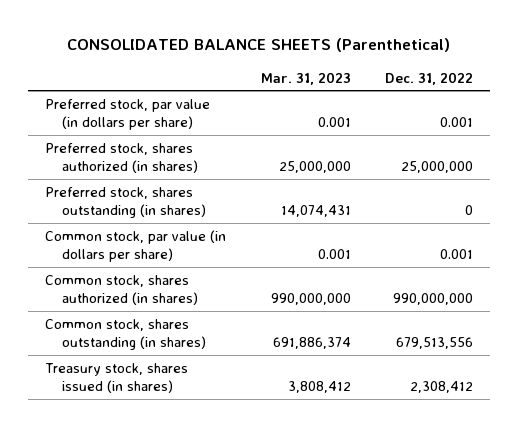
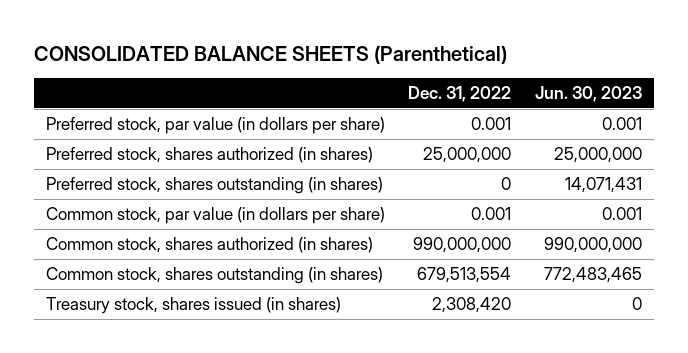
[260,71,351,85] Mar. 31, 2023 -> none
none -> [535,86,643,103] Jun. 30, 2023
[396,337,474,350] 679,513,556 -> [417,267,512,284] 679,513,554
[410,381,474,394] 2,308,412 -> [432,297,512,314] 2,308,420

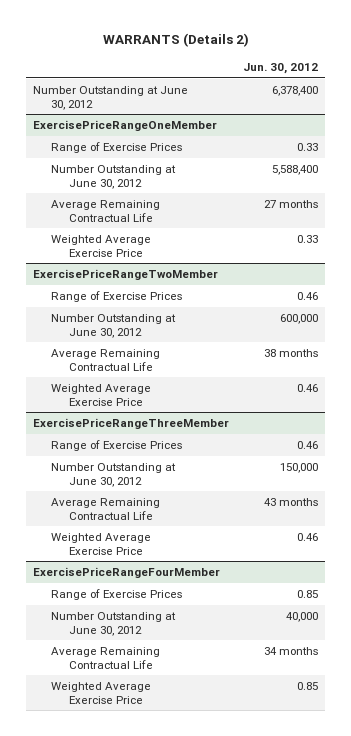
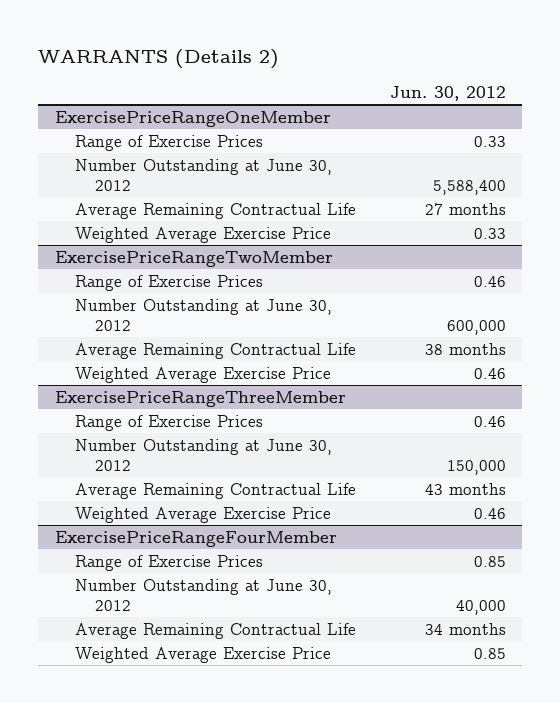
[33,85,189,110] Number Outstanding at June 30, 2012 -> none

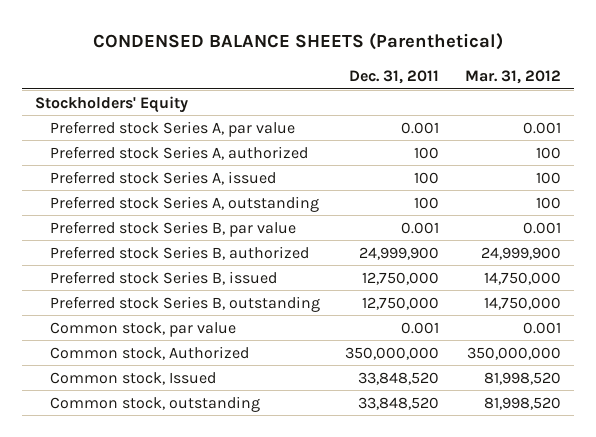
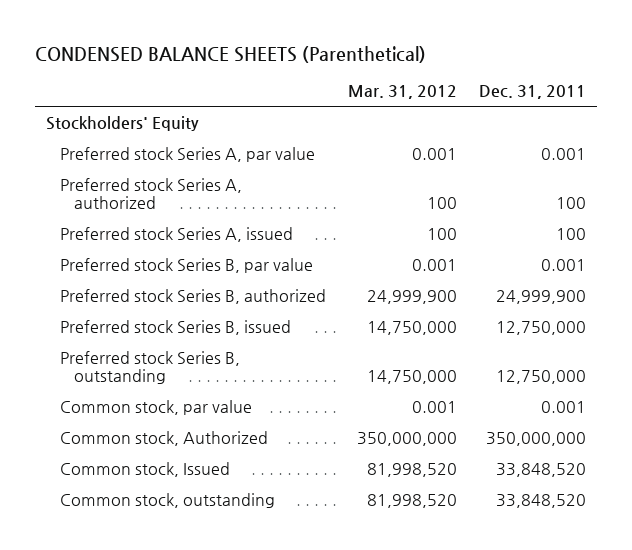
[49,195,319,212] Preferred stock Series A, outstanding -> none

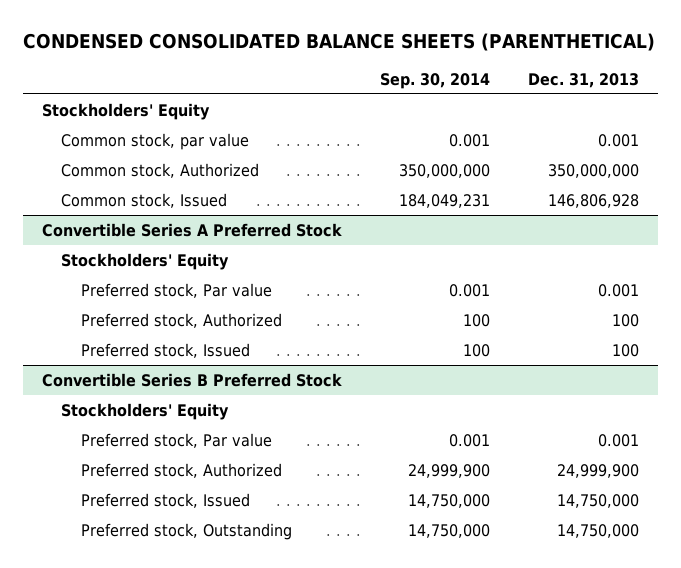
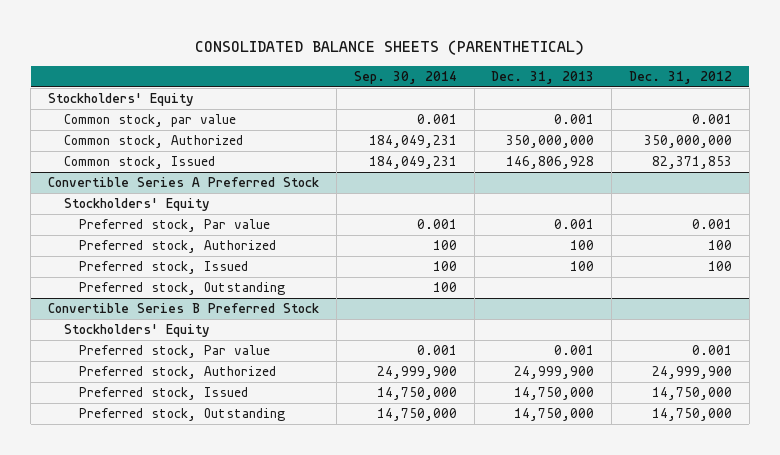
[22,32,655,51] CONDENSED CONSOLIDATED BALANCE SHEETS (PARENTHETICAL) -> [195,40,585,56] CONSOLIDATED BALANCE SHEETS (PARENTHETICAL)
none -> [629,70,733,84] Dec. 31, 2012
[398,163,490,178] 350,000,000 -> [368,135,457,149] 184,049,231
none -> [78,282,285,296] Preferred stock, Outstanding

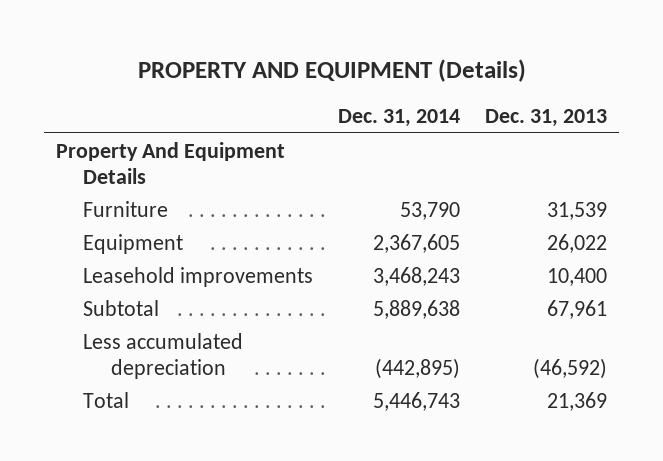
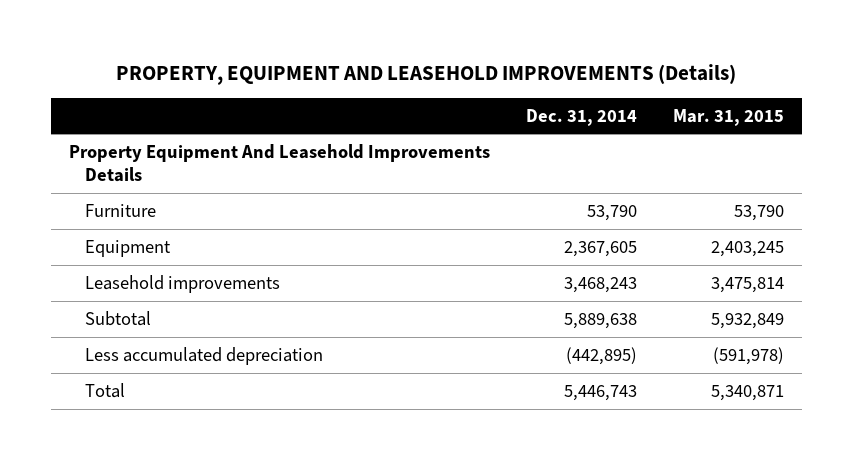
[137,58,526,82] PROPERTY AND EQUIPMENT (Details) -> [116,63,737,85] PROPERTY, EQUIPMENT AND LEASEHOLD IMPROVEMENTS (Details)
[484,109,607,128] Dec. 31, 2013 -> none
none -> [672,108,784,126] Mar. 31, 2015
[56,141,286,185] Property And Equipment Details -> [68,143,490,183] Property Equipment And Leasehold Improvements Details

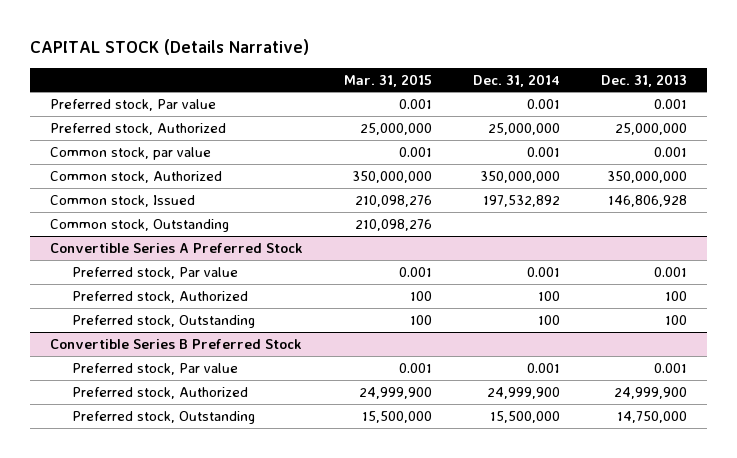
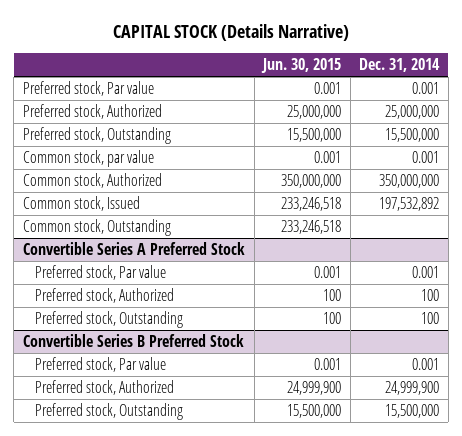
[344,73,433,87] Mar. 31, 2015 -> none
[600,73,687,87] Dec. 31, 2013 -> none
none -> [261,57,342,73] Jun. 30, 2015
none -> [22,127,171,145] Preferred stock, Outstanding

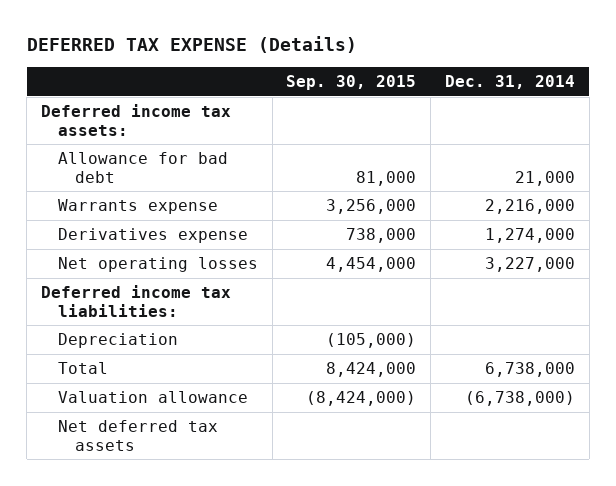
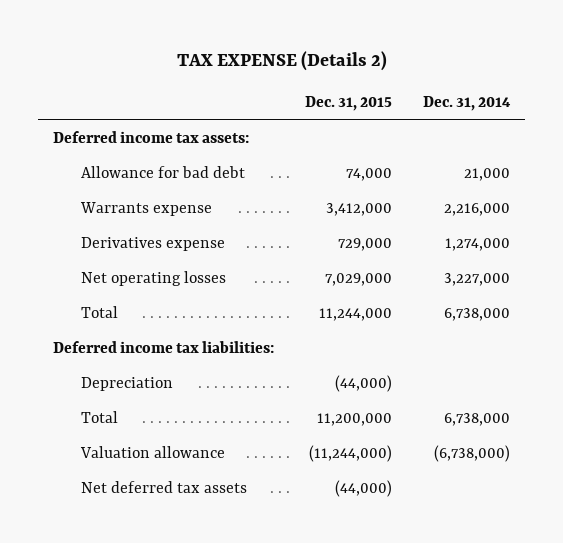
[26,36,357,54] DEFERRED TAX EXPENSE (Details) -> [176,51,387,72] TAX EXPENSE (Details 2)
[286,75,417,91] Sep. 30, 2015 -> none
none -> [305,95,393,111] Dec. 31, 2015
none -> [81,305,119,318] Total

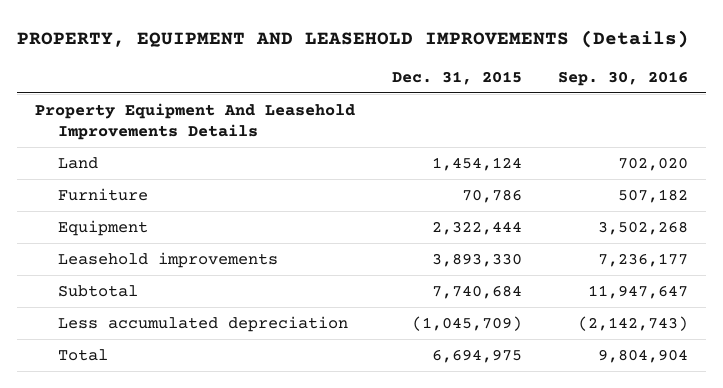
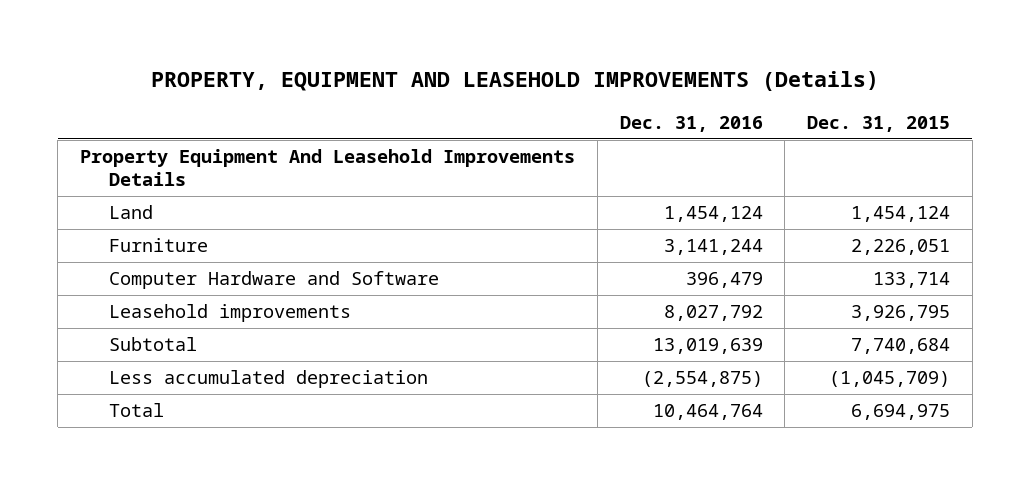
[557,70,688,86] Sep. 30, 2016 -> none
none -> [619,115,763,132] Dec. 31, 2016
[58,220,149,237] Equipment -> none
[461,189,522,204] 70,786 -> [850,239,950,256] 2,226,051
none -> [108,271,439,290] Computer Hardware and Software
[431,253,522,268] 3,893,330 -> [850,305,950,322] 3,926,795

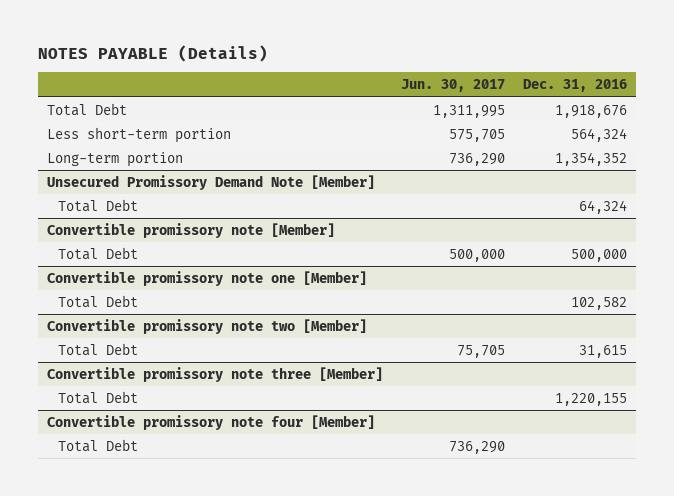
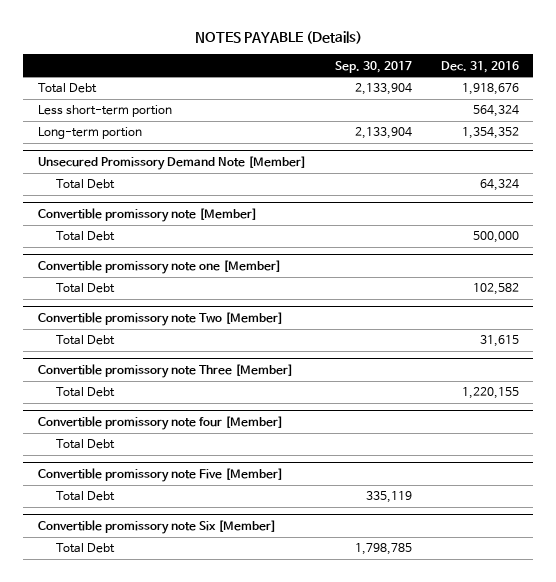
[401,79,506,93] Jun. 30, 2017 -> none
none -> [334,60,412,73] Sep. 30, 2017
[46,318,367,334] Convertible promissory note two [Member] -> [37,311,283,326] Convertible promissory note Two [Member]
[46,366,383,382] Convertible promissory note three [Member] -> [37,363,293,378] Convertible promissory note Three [Member]
none -> [37,467,283,482] Convertible promissory note Five [Member]
none -> [55,491,115,502] Total Debt
none -> [37,519,276,534] Convertible promissory note Six [Member]
none -> [55,543,115,554] Total Debt

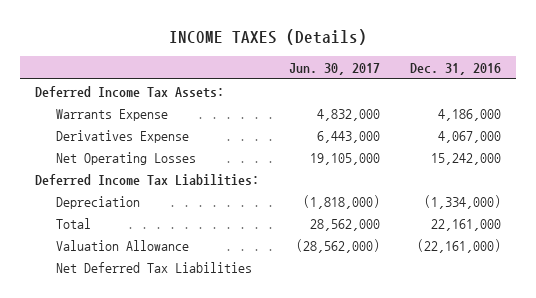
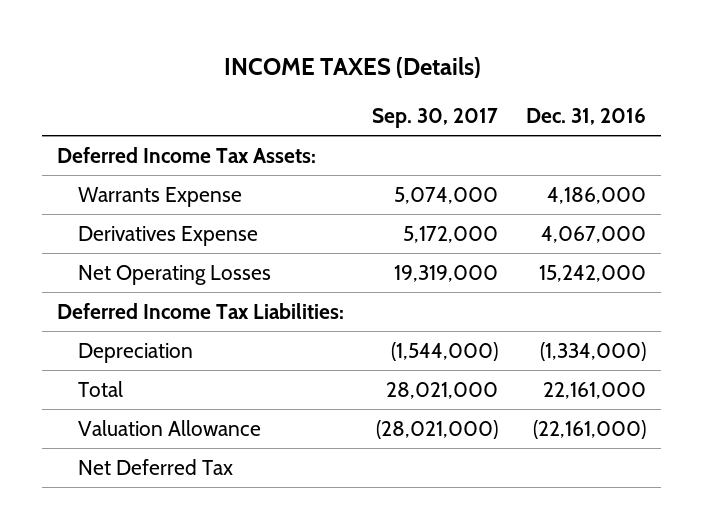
[289,63,381,76] Jun. 30, 2017 -> none
none -> [372,107,499,128] Sep. 30, 2017
[56,261,253,273] Net Deferred Tax Liabilities -> [77,458,233,475] Net Deferred Tax

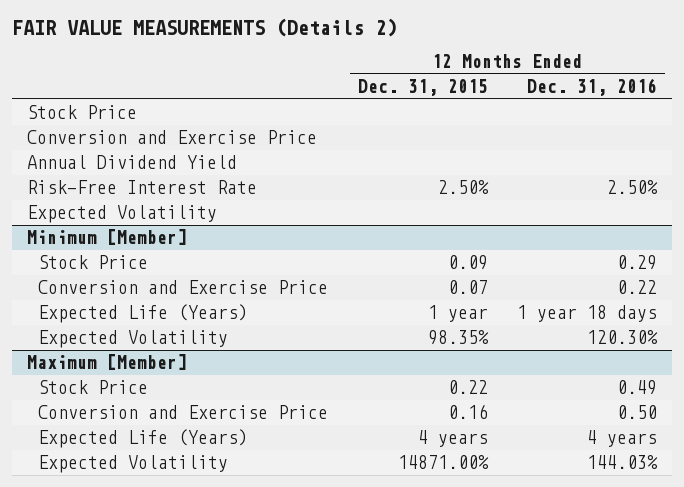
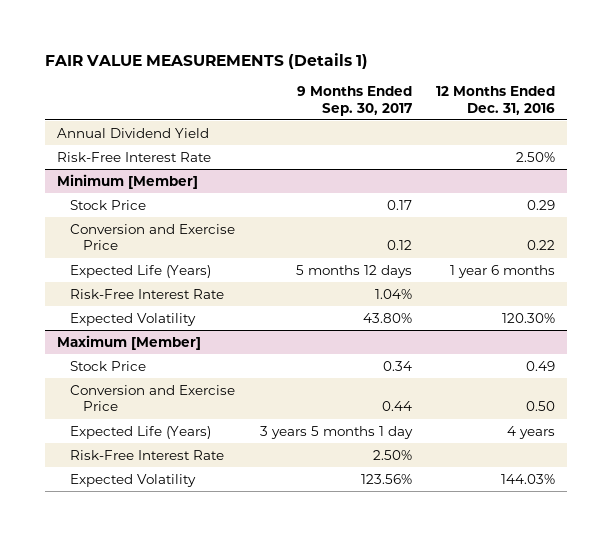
[12,17,398,37] FAIR VALUE MEASUREMENTS (Details 2) -> [45,52,369,69] FAIR VALUE MEASUREMENTS (Details 1)
[357,78,488,96] Dec. 31, 2015 -> none
none -> [296,85,412,116] 9 Months Ended Sep. 30, 2017
[27,104,138,119] Stock Price -> none
[27,129,318,144] Conversion and Exercise Price -> none
[27,204,218,223] Expected Volatility -> none
[517,304,658,322] 1 year 18 days -> [450,264,556,278] 1 year 6 months
none -> [69,288,224,299] Risk-Free Interest Rate
none -> [69,449,224,460] Risk-Free Interest Rate

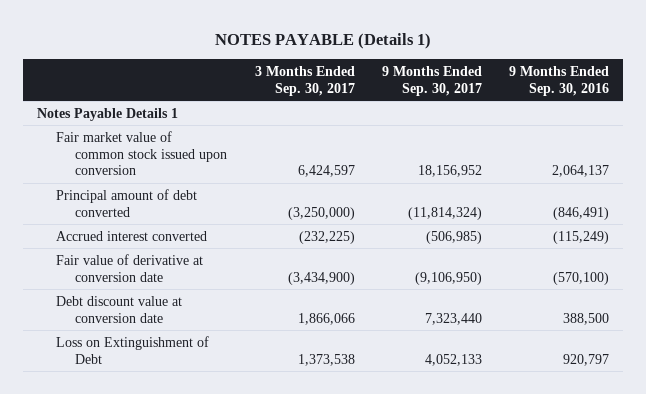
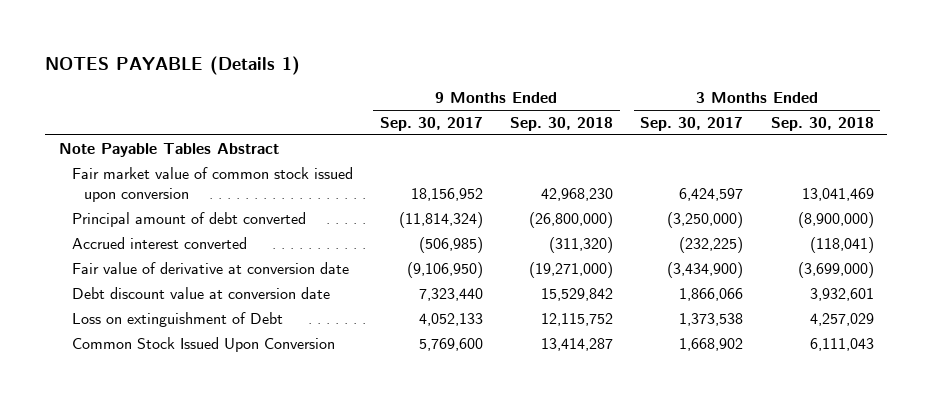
[509,65,610,96] 9 Months Ended Sep. 30, 2016 -> none
none -> [510,116,614,131] Sep. 30, 2018
none -> [770,116,874,131] Sep. 30, 2018
[36,107,178,121] Notes Payable Details 1 -> [59,142,280,157] Note Payable Tables Abstract
[55,335,209,364] Loss on Extinguishment of Debt -> [71,311,283,327] Loss on extinguishment of Debt
none -> [71,336,335,352] Common Stock Issued Upon Conversion

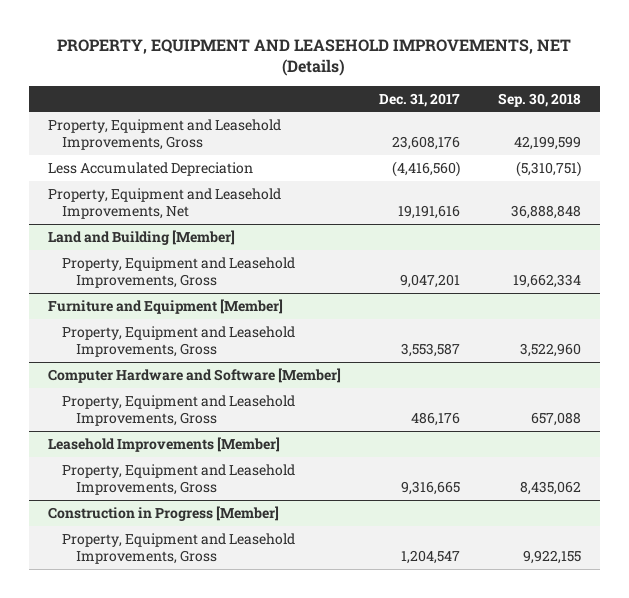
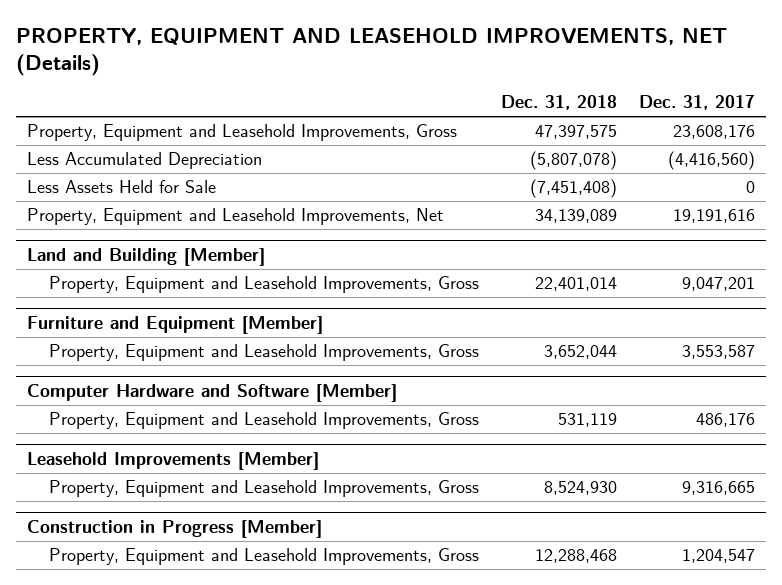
[497,92,581,107] Sep. 30, 2018 -> none
none -> [500,95,617,111] Dec. 31, 2018
none -> [26,180,216,194] Less Assets Held for Sale

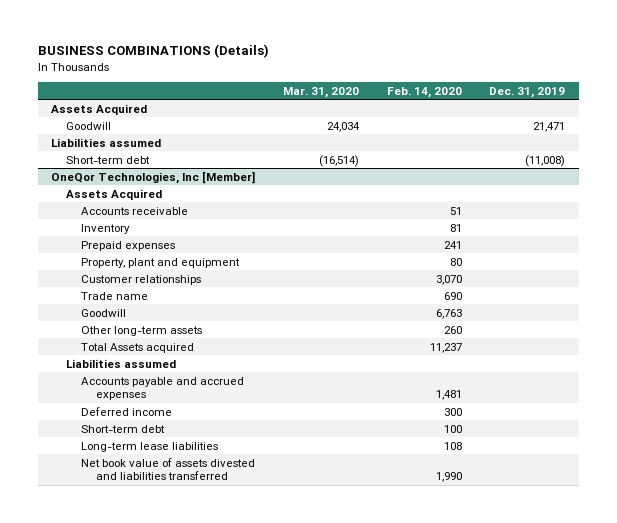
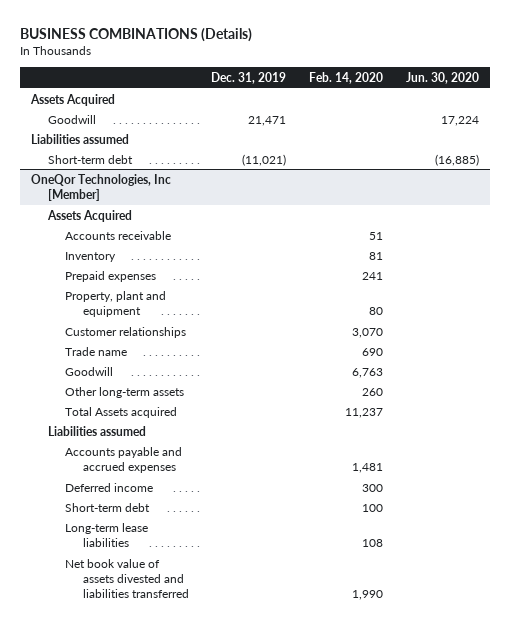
[283,86,360,98] Mar. 31, 2020 -> none
none -> [405,72,479,85] Jun. 30, 2020
[525,154,566,167] (11,008) -> [242,153,287,166] (11,021)

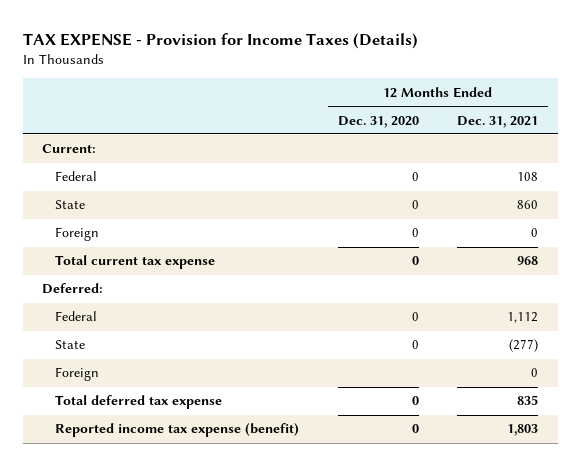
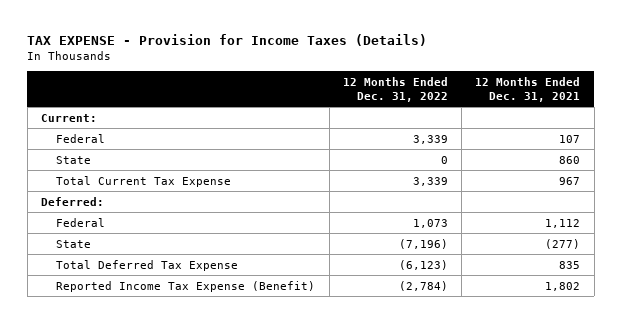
[337,115,419,128] Dec. 31, 2020 -> none
none -> [342,76,448,102] 12 Months Ended Dec. 31, 2022
[517,172,539,182] 108 -> [559,134,581,143] 107
[55,227,100,242] Foreign -> none
[55,255,216,270] Total current tax expense -> [56,175,232,187] Total Current Tax Expense
[517,256,539,266] 968 -> [559,176,581,185] 967
[55,367,100,382] Foreign -> none
[55,395,223,410] Total deferred tax expense -> [56,259,239,271] Total Deferred Tax Expense
[55,423,300,438] Reported income tax expense (benefit) -> [56,280,316,292] Reported Income Tax Expense (Benefit)
[507,424,539,437] 1,803 -> [545,281,581,291] 1,802

